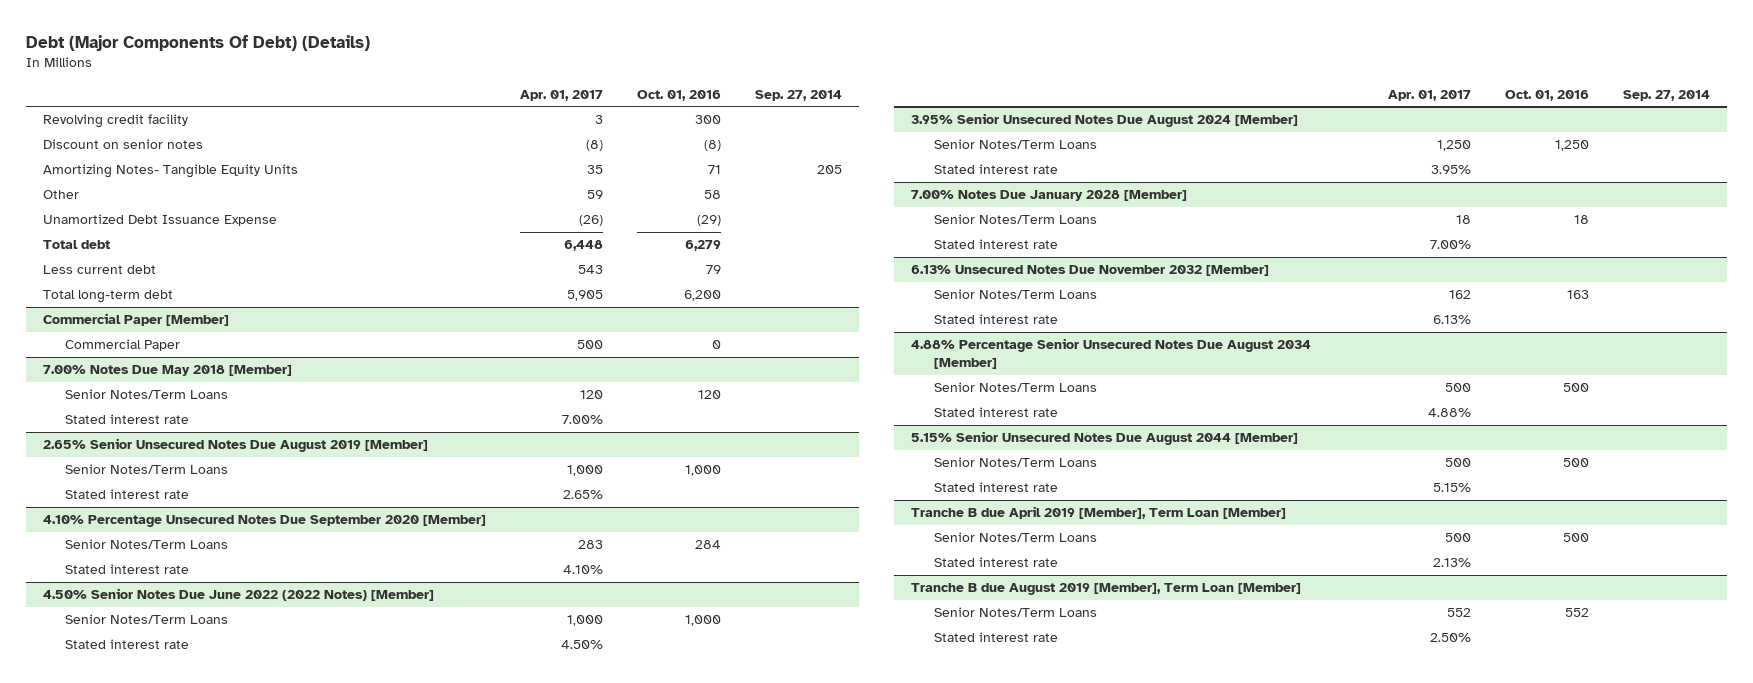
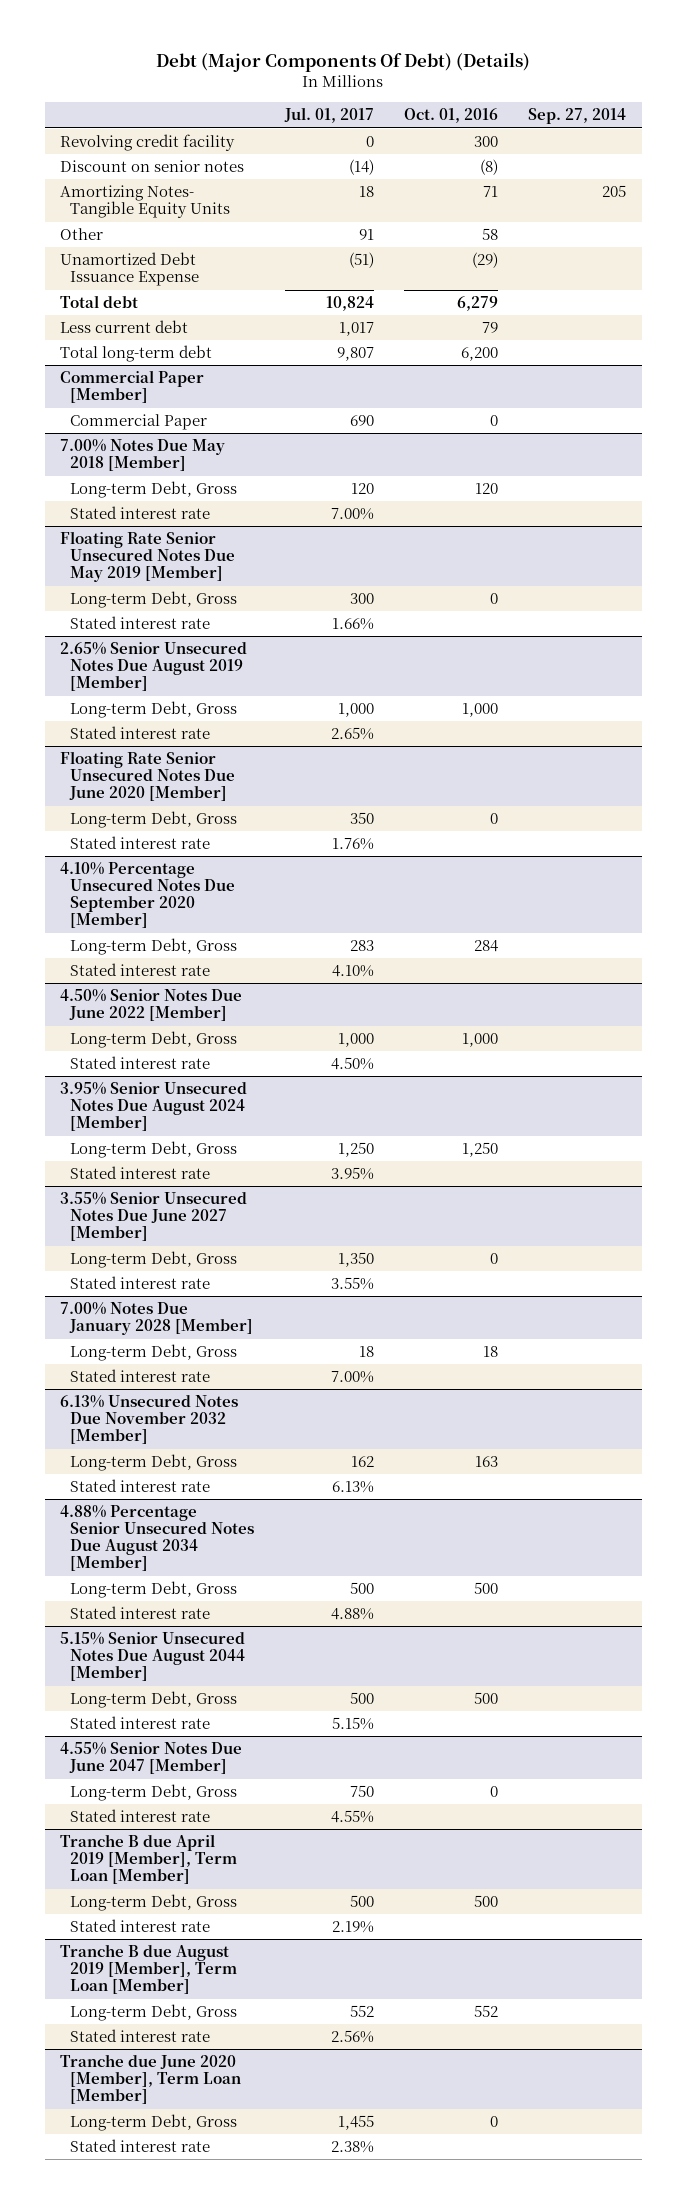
[519,89,603,101] Apr. 01, 2017 -> none
none -> [283,107,374,124] Jul. 01, 2017
[65,389,229,400] Senior Notes/Term Loans -> [70,481,238,499] Long-term Debt, Gross
none -> [59,531,236,583] Floating Rate Senior Unsecured Notes Due May 2019 [Member]
none -> [70,591,238,609] Long-term Debt, Gross
none -> [70,616,211,630] Stated interest rate
[65,464,229,475] Senior Notes/Term Loans -> [70,701,238,719] Long-term Debt, Gross
none -> [59,751,236,802] Floating Rate Senior Unsecured Notes Due June 2020 [Member]
none -> [70,811,238,829] Long-term Debt, Gross
none -> [70,836,211,850] Stated interest rate
[65,539,229,550] Senior Notes/Term Loans -> [70,938,238,956] Long-term Debt, Gross
[42,588,434,602] 4.50% Senior Notes Due June 2022 (2022 Notes) [Member] -> [59,989,242,1022] 4.50% Senior Notes Due June 2022 [Member]
[65,614,229,625] Senior Notes/Term Loans -> [70,1031,238,1049] Long-term Debt, Gross
[933,139,1097,150] Senior Notes/Term Loans -> [70,1141,238,1159] Long-term Debt, Gross
none -> [59,1192,247,1242] 3.55% Senior Unsecured Notes Due June 2027 [Member]
none -> [70,1251,238,1269] Long-term Debt, Gross
none -> [70,1276,211,1290] Stated interest rate
[933,214,1097,225] Senior Notes/Term Loans -> [70,1344,238,1362] Long-term Debt, Gross
[933,289,1097,300] Senior Notes/Term Loans -> [70,1454,238,1472] Long-term Debt, Gross
[933,382,1097,393] Senior Notes/Term Loans -> [70,1581,238,1599] Long-term Debt, Gross
[933,457,1097,468] Senior Notes/Term Loans -> [70,1691,238,1709] Long-term Debt, Gross
none -> [59,1742,242,1775] 4.55% Senior Notes Due June 2047 [Member]
none -> [70,1784,238,1802] Long-term Debt, Gross
none -> [70,1809,211,1823] Stated interest rate
[933,532,1097,543] Senior Notes/Term Loans -> [70,1894,238,1912] Long-term Debt, Gross
[933,607,1097,618] Senior Notes/Term Loans -> [70,2004,238,2022] Long-term Debt, Gross
none -> [59,2054,242,2105] Tranche due June 2020 [Member], Term Loan [Member]
none -> [70,2114,238,2132] Long-term Debt, Gross
none -> [70,2139,211,2153] Stated interest rate

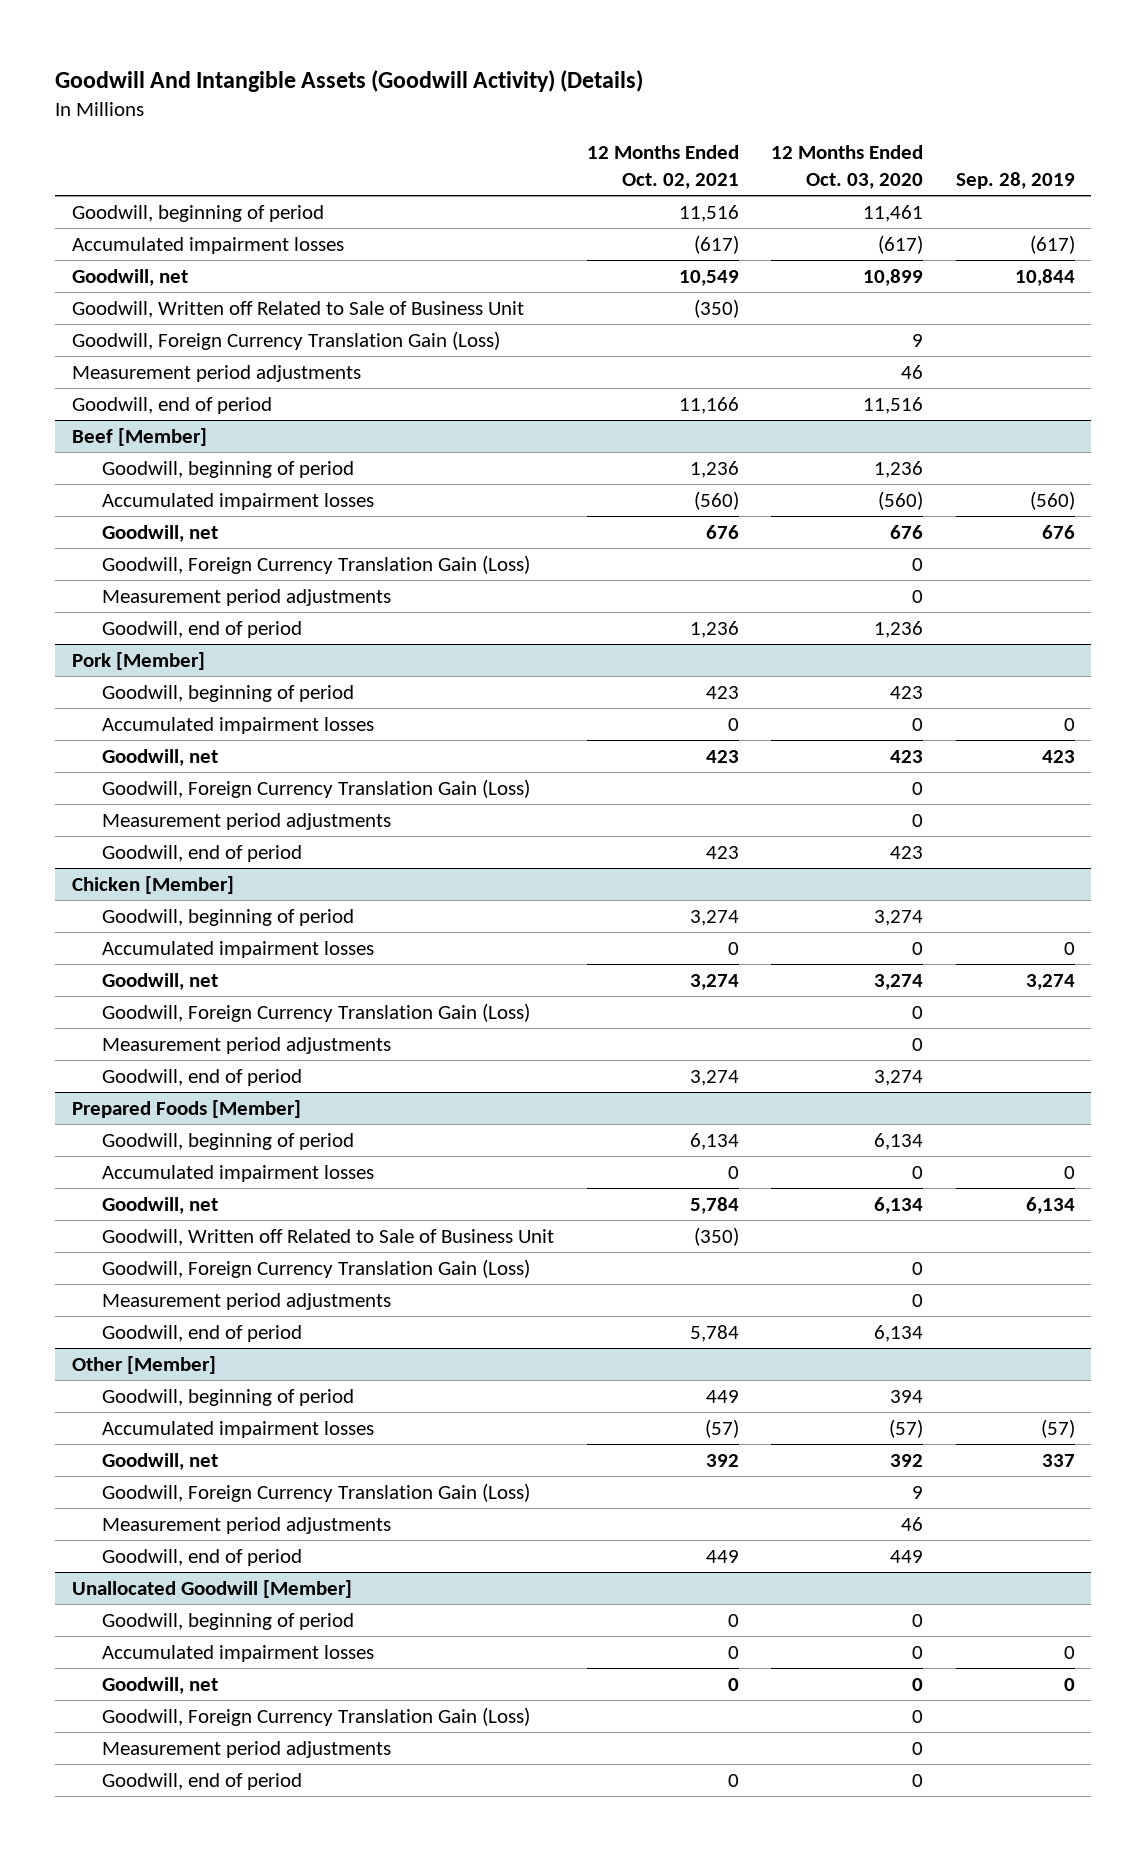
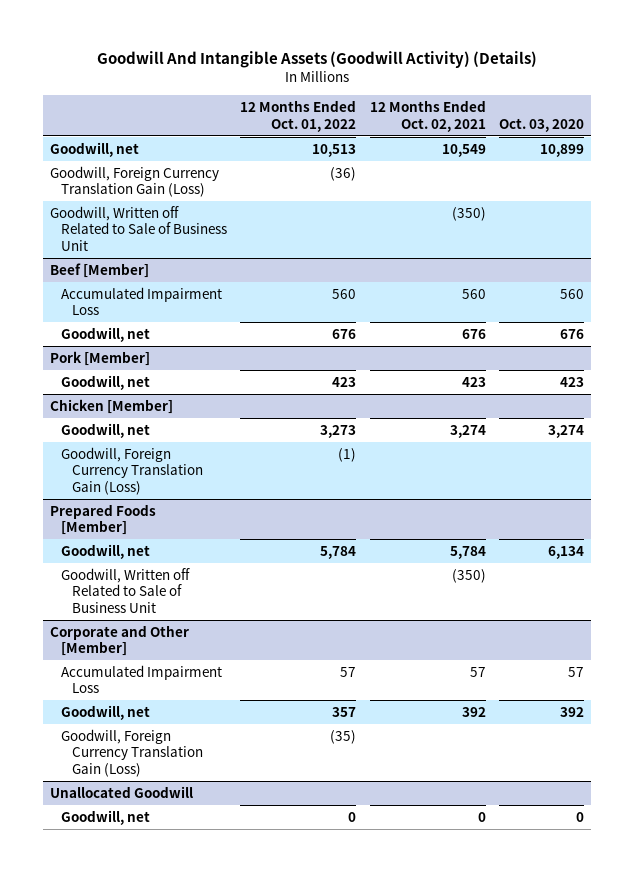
[771,145,924,190] 12 Months Ended Oct. 03, 2020 -> none
[956,172,1076,190] Sep. 28, 2019 -> none
none -> [240,99,357,132] 12 Months Ended Oct. 01, 2022
none -> [498,117,584,132] Oct. 03, 2020
[71,204,324,222] Goodwill, beginning of period -> none
[71,236,344,254] Accumulated impairment losses -> none
[71,364,361,382] Measurement period adjustments -> none
[71,396,272,414] Goodwill, end of period -> none
[71,300,524,318] Goodwill, Written off Related to Sale of Business Unit -> [50,205,228,252] Goodwill, Written off Related to Sale of Business Unit
[101,460,354,478] Goodwill, beginning of period -> none
[101,492,374,510] Accumulated impairment losses -> [61,286,223,316] Accumulated Impairment Loss
[693,490,739,510] (560) -> [461,288,486,299] 560
[101,554,530,574] Goodwill, Foreign Currency Translation Gain (Loss) -> none
[101,588,391,606] Measurement period adjustments -> none
[101,620,302,638] Goodwill, end of period -> none
[101,684,354,702] Goodwill, beginning of period -> none
[101,716,374,734] Accumulated impairment losses -> none
[101,778,530,798] Goodwill, Foreign Currency Translation Gain (Loss) -> none
[101,812,391,830] Measurement period adjustments -> none
[101,844,302,862] Goodwill, end of period -> none
[101,908,354,926] Goodwill, beginning of period -> none
[101,940,374,958] Accumulated impairment losses -> none
[101,1036,391,1054] Measurement period adjustments -> none
[101,1068,302,1086] Goodwill, end of period -> none
[101,1132,354,1150] Goodwill, beginning of period -> none
[101,1164,374,1182] Accumulated impairment losses -> none
[101,1258,530,1278] Goodwill, Foreign Currency Translation Gain (Loss) -> none
[101,1292,391,1310] Measurement period adjustments -> none
[101,1324,302,1342] Goodwill, end of period -> none
[101,1388,354,1406] Goodwill, beginning of period -> none
[71,1355,216,1374] Other [Member] -> [50,624,190,657] Corporate and Other [Member]
[101,1420,374,1438] Accumulated impairment losses -> [61,664,223,694] Accumulated Impairment Loss
[704,1418,739,1438] (57) -> [469,666,486,677] 57
[101,1516,391,1534] Measurement period adjustments -> none
[101,1548,302,1566] Goodwill, end of period -> none
[101,1612,354,1630] Goodwill, beginning of period -> none
[101,1644,374,1662] Accumulated impairment losses -> none
[71,1579,352,1598] Unallocated Goodwill [Member] -> [50,785,194,798] Unallocated Goodwill
[101,1706,530,1726] Goodwill, Foreign Currency Translation Gain (Loss) -> none
[101,1740,391,1758] Measurement period adjustments -> none
[101,1772,302,1790] Goodwill, end of period -> none

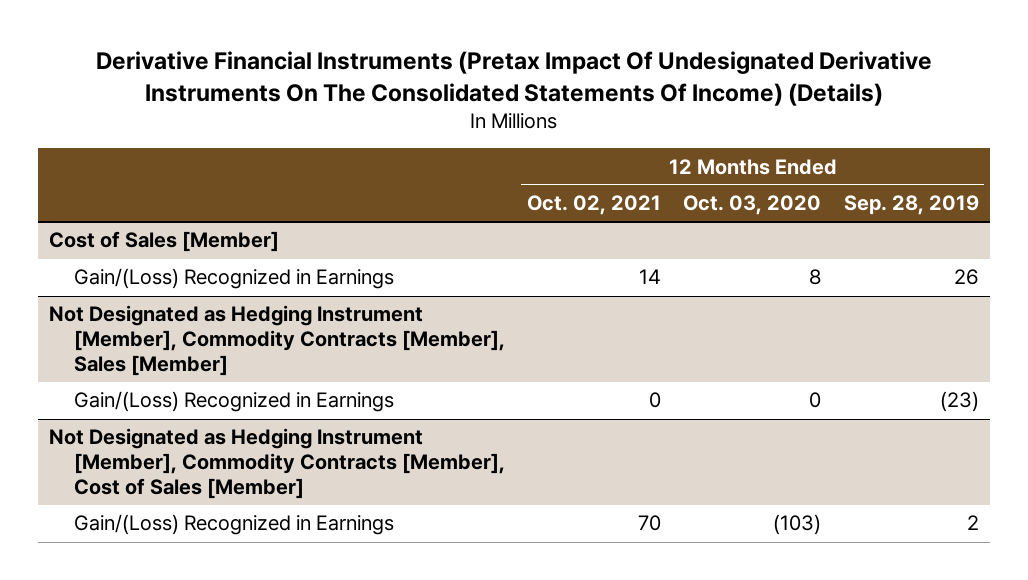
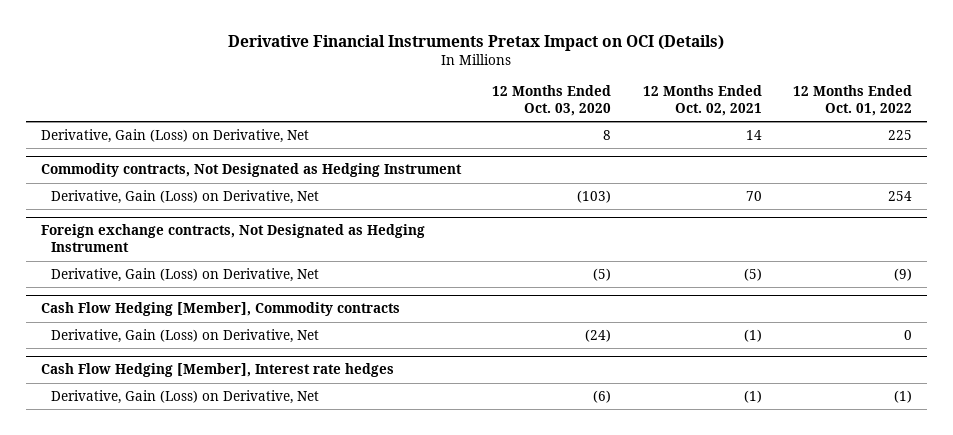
[95,51,932,106] Derivative Financial Instruments (Pretax Impact Of Undesignated Derivative Instruments On The Consolidated Statements Of Income) (Details) -> [228,34,725,51] Derivative Financial Instruments Pretax Impact on OCI (Details)
[843,195,979,216] Sep. 28, 2019 -> none
none -> [792,85,912,116] 12 Months Ended Oct. 01, 2022
[48,231,279,253] Cost of Sales [Member] -> none
[48,428,505,499] Not Designated as Hedging Instrument [Member], Commodity Contracts [Member], Cost of Sales [Member] -> none
[73,268,394,290] Gain/(Loss) Recognized in Earnings -> [41,128,310,143] Derivative, Gain (Loss) on Derivative, Net
[48,305,505,376] Not Designated as Hedging Instrument [Member], Commodity Contracts [Member], Sales [Member] -> [41,163,463,178] Commodity contracts, Not Designated as Hedging Instrument
[73,391,394,413] Gain/(Loss) Recognized in Earnings -> [51,189,320,204] Derivative, Gain (Loss) on Derivative, Net
[648,392,661,409] 0 -> [745,190,762,201] 70
[809,392,822,409] 0 -> [577,189,612,203] (103)
none -> [41,224,426,253] Foreign exchange contracts, Not Designated as Hedging Instrument
[73,514,394,536] Gain/(Loss) Recognized in Earnings -> [51,267,320,282] Derivative, Gain (Loss) on Derivative, Net
[637,515,661,532] 70 -> [743,267,762,281] (5)
[773,514,822,536] (103) -> [593,267,612,281] (5)
none -> [41,302,401,317] Cash Flow Hedging [Member], Commodity contracts
none -> [51,328,320,343] Derivative, Gain (Loss) on Derivative, Net
none -> [41,363,395,378] Cash Flow Hedging [Member], Interest rate hedges
none -> [51,389,320,404] Derivative, Gain (Loss) on Derivative, Net

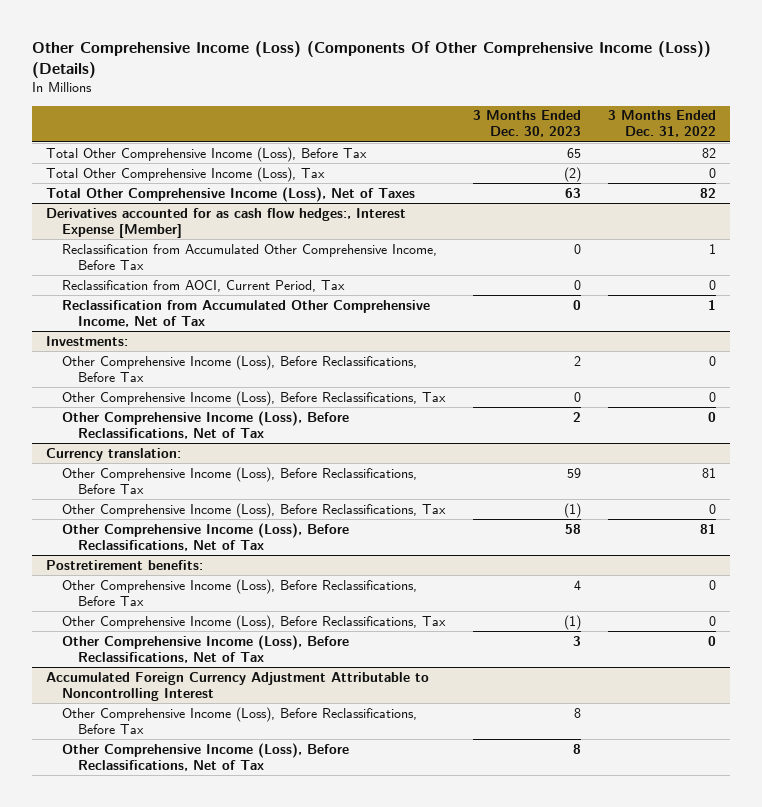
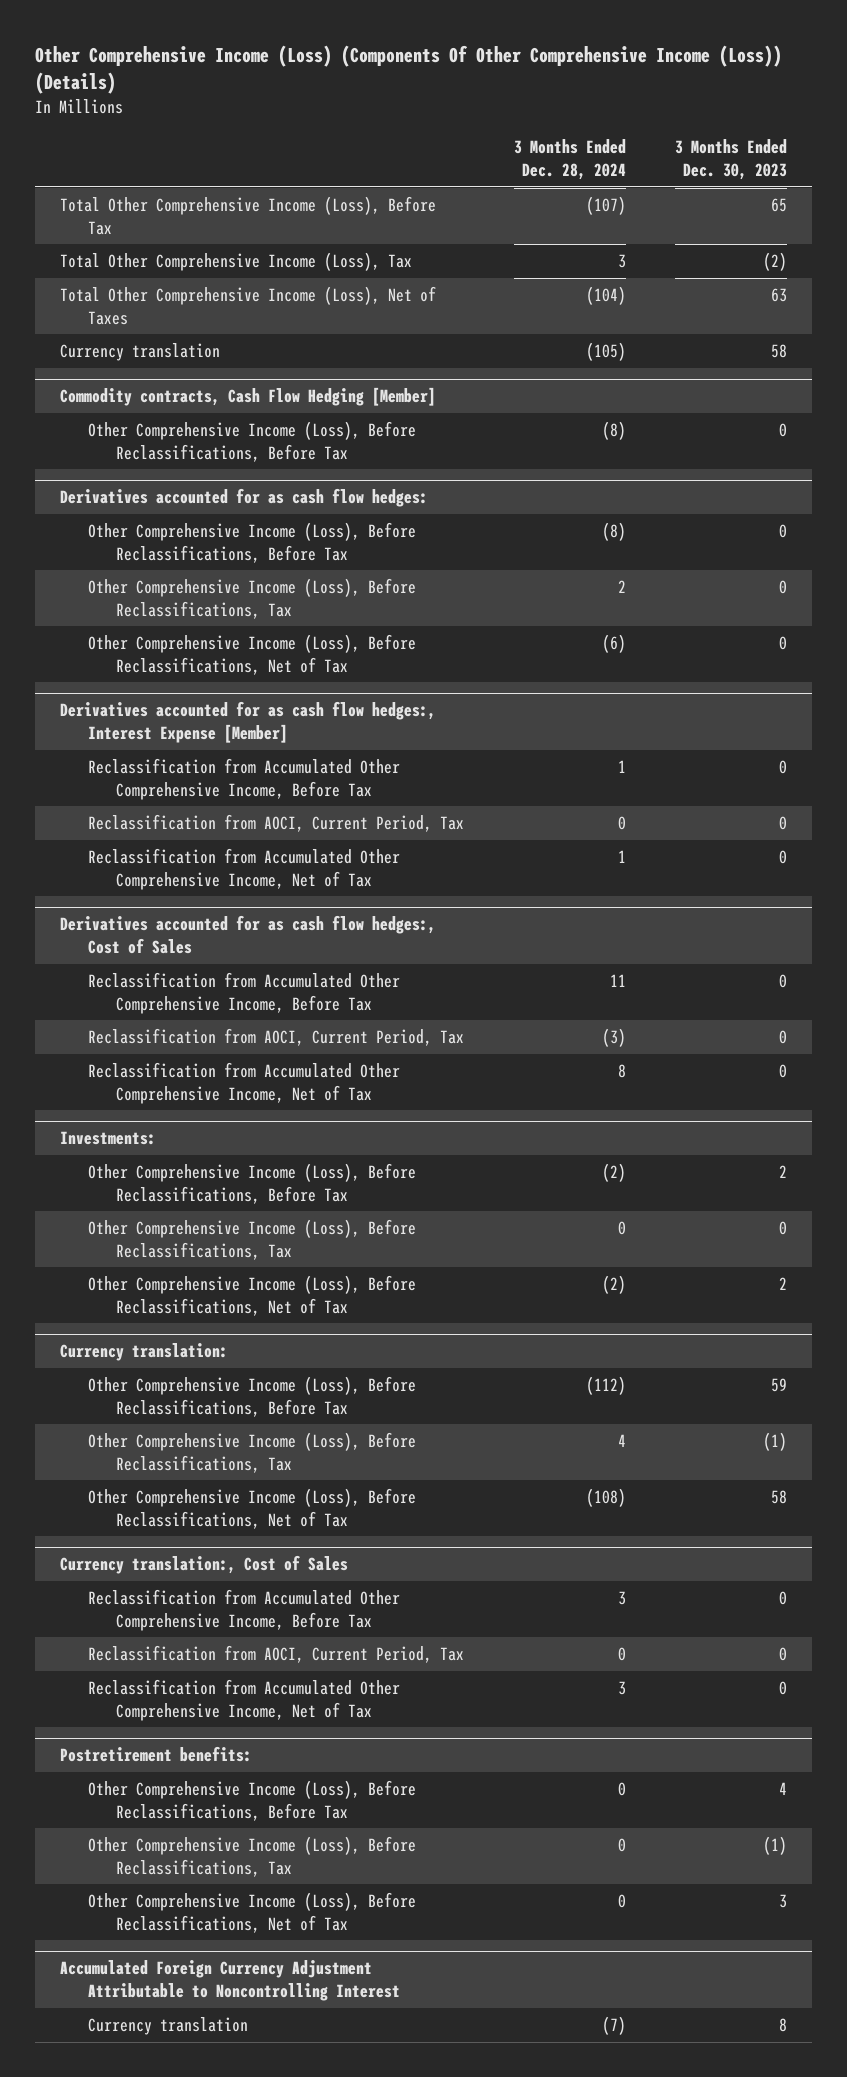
[608,110,717,138] 3 Months Ended Dec. 31, 2022 -> none
none -> [513,139,626,181] 3 Months Ended Dec. 28, 2024
none -> [59,342,220,361] Currency translation
none -> [59,387,436,407] Commodity contracts, Cash Flow Hedging [Member]
none -> [87,420,416,462] Other Comprehensive Income (Loss), Before Reclassifications, Before Tax
none -> [59,488,428,508] Derivatives accounted for as cash flow hedges:
none -> [87,521,416,563] Other Comprehensive Income (Loss), Before Reclassifications, Before Tax
none -> [87,577,416,619] Other Comprehensive Income (Loss), Before Reclassifications, Tax
none -> [87,633,416,675] Other Comprehensive Income (Loss), Before Reclassifications, Net of Tax
none -> [59,915,436,955] Derivatives accounted for as cash flow hedges:, Cost of Sales
none -> [87,971,400,1014] Reclassification from Accumulated Other Comprehensive Income, Before Tax
none -> [87,1027,464,1046] Reclassification from AOCI, Current Period, Tax
none -> [87,1061,400,1104] Reclassification from Accumulated Other Comprehensive Income, Net of Tax
none -> [59,1555,348,1575] Currency translation:, Cost of Sales
none -> [87,1588,400,1631] Reclassification from Accumulated Other Comprehensive Income, Before Tax
none -> [87,1644,464,1663] Reclassification from AOCI, Current Period, Tax
none -> [87,1678,400,1721] Reclassification from Accumulated Other Comprehensive Income, Net of Tax
[62,706,418,734] Other Comprehensive Income (Loss), Before Reclassifications, Before Tax -> none
[62,742,350,771] Other Comprehensive Income (Loss), Before Reclassifications, Net of Tax -> none
none -> [87,2016,248,2035] Currency translation

